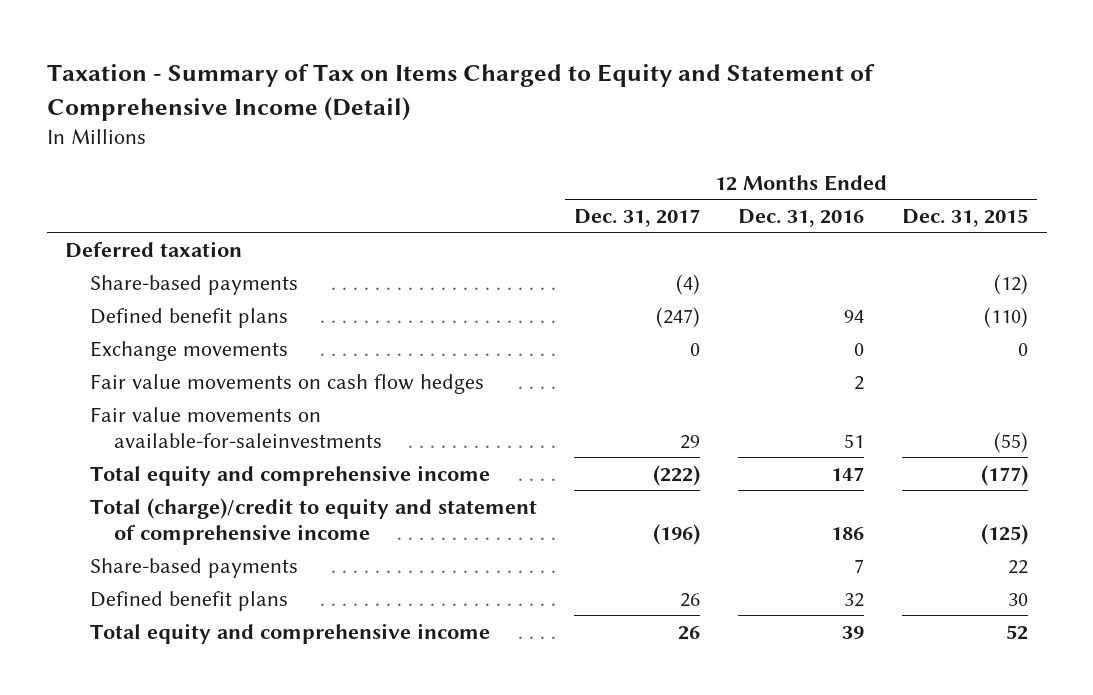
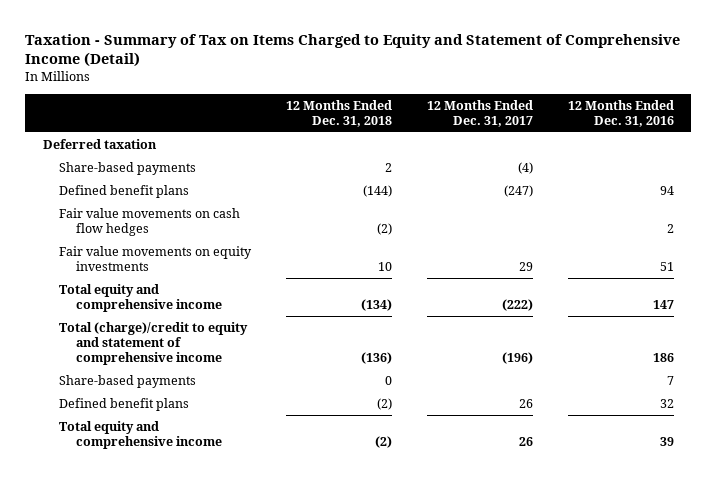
[901,208,1028,227] Dec. 31, 2015 -> none
none -> [286,99,393,127] 12 Months Ended Dec. 31, 2018
[89,340,288,361] Exchange movements -> none
[89,406,383,448] Fair value movements on available-for-saleinvestments -> [59,245,253,272] Fair value movements on equity investments

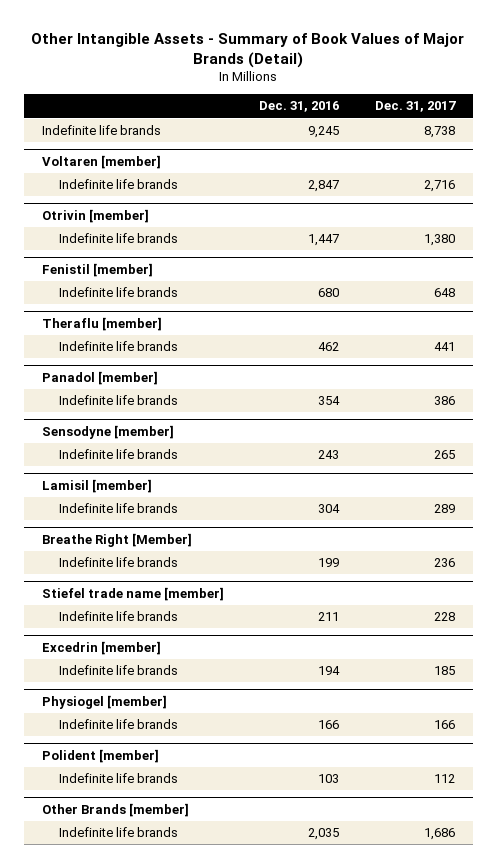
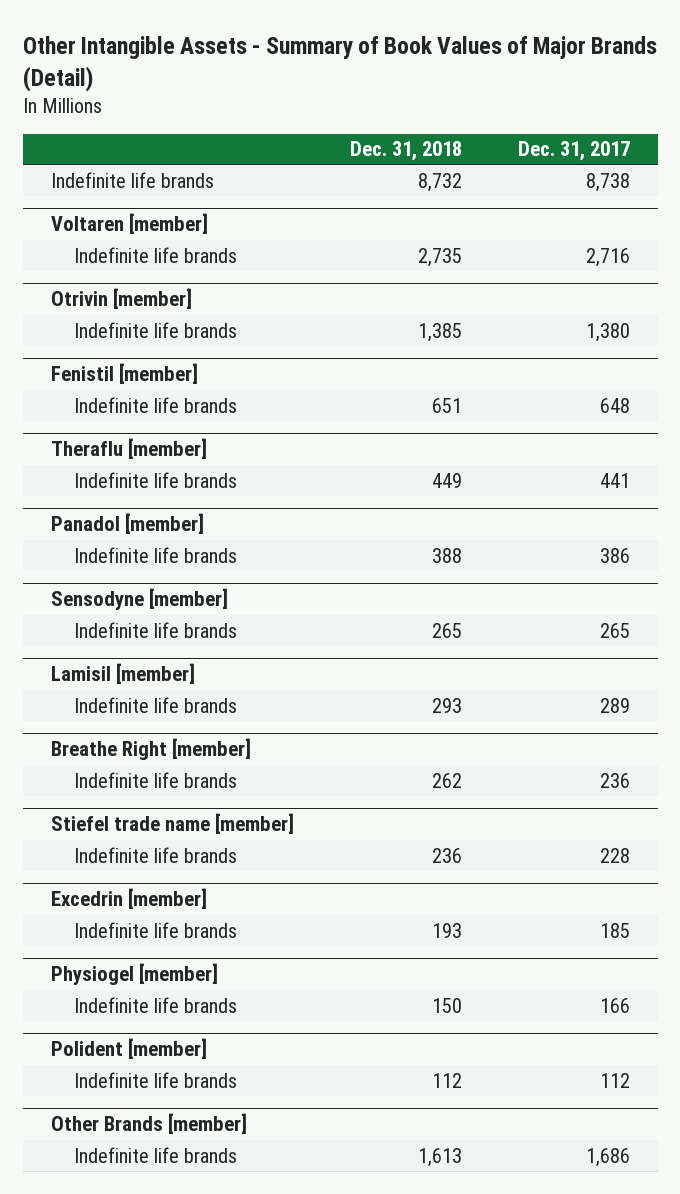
[259,101,340,113] Dec. 31, 2016 -> none
none -> [349,141,462,162] Dec. 31, 2018
[41,532,192,547] Breathe Right [Member] -> [50,738,251,761] Breathe Right [member]

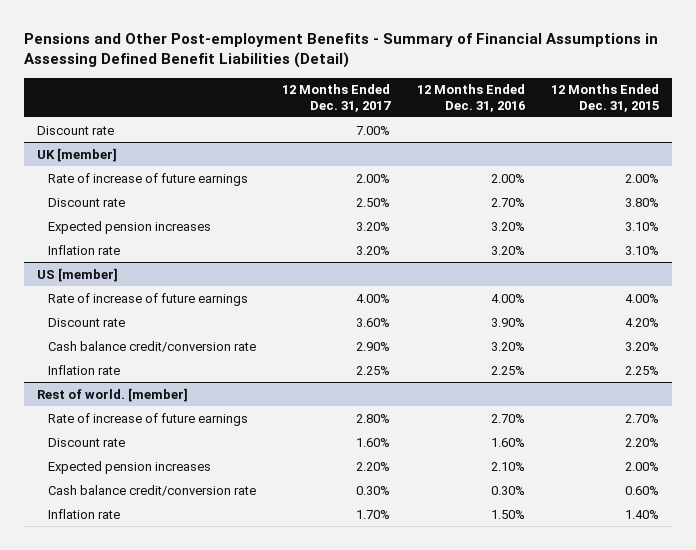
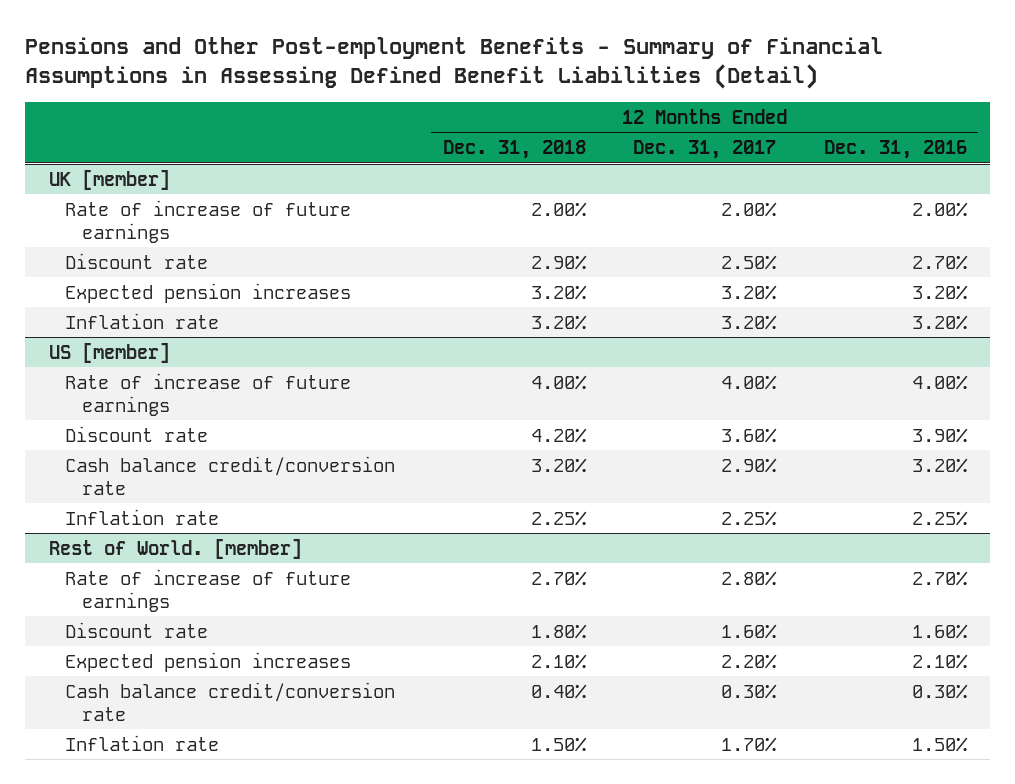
[551,84,660,112] 12 Months Ended Dec. 31, 2015 -> none
none -> [442,140,586,160] Dec. 31, 2018
[36,125,114,135] Discount rate -> none
[36,387,188,402] Rest of world. [member] -> [48,538,302,559] Rest of World. [member]

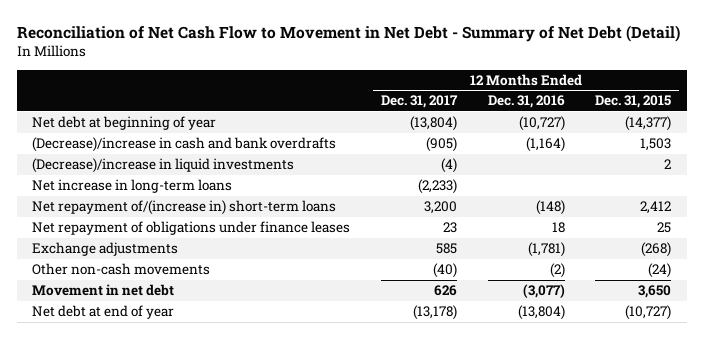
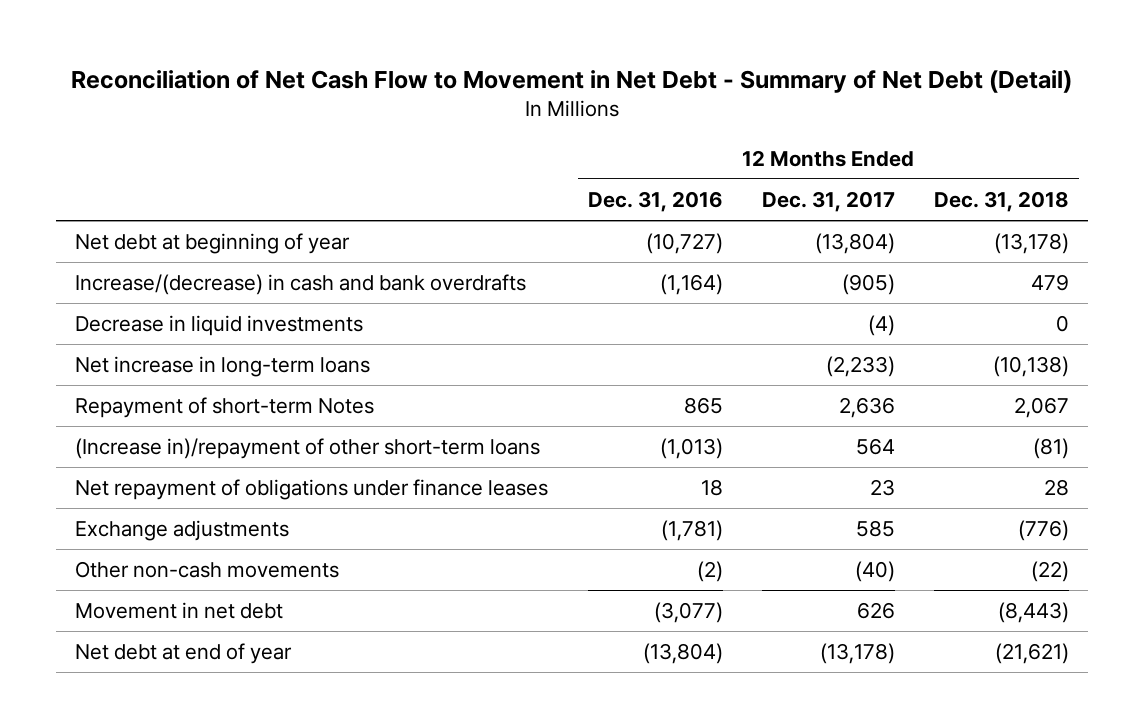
[595,95,672,109] Dec. 31, 2015 -> none
none -> [933,190,1069,212] Dec. 31, 2018
[32,137,337,153] (Decrease)/increase in cash and bank overdrafts -> [75,274,527,296] Increase/(decrease) in cash and bank overdrafts
[32,158,295,174] (Decrease)/increase in liquid investments -> [75,315,364,337] Decrease in liquid investments
none -> [75,397,375,419] Repayment of short-term Notes
[32,200,337,216] Net repayment of/(increase in) short-term loans -> [75,438,541,460] (Increase in)/repayment of other short-term loans
[423,201,457,215] 3,200 -> [855,438,895,456] 564
[535,200,565,216] (148) -> [659,438,723,460] (1,013)

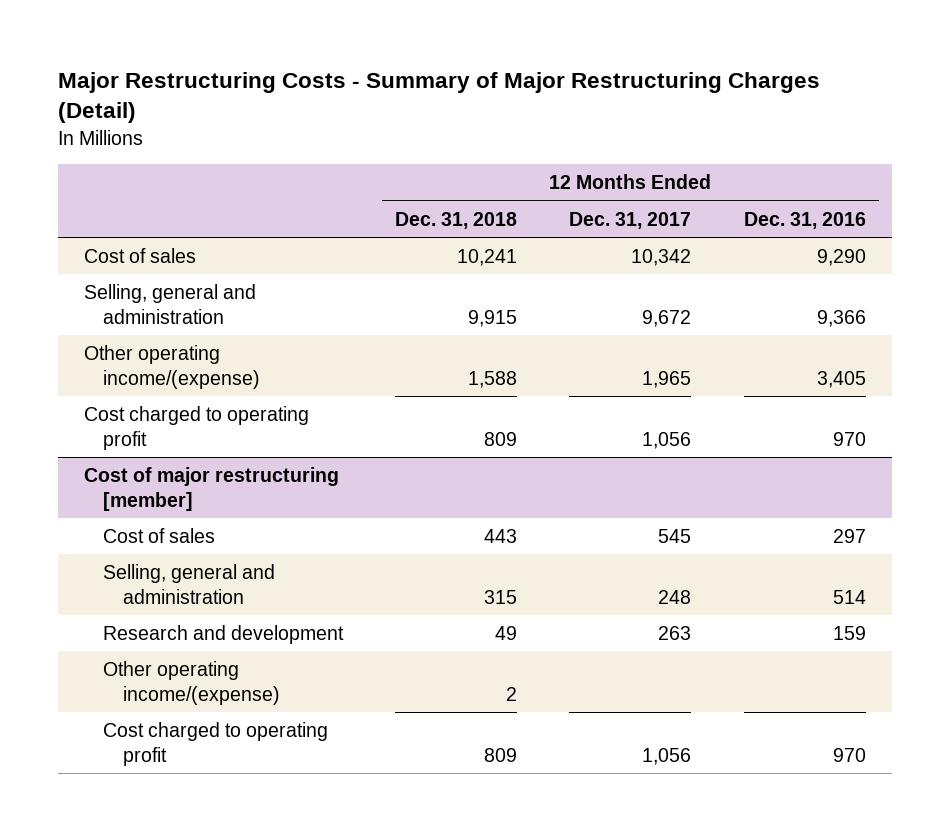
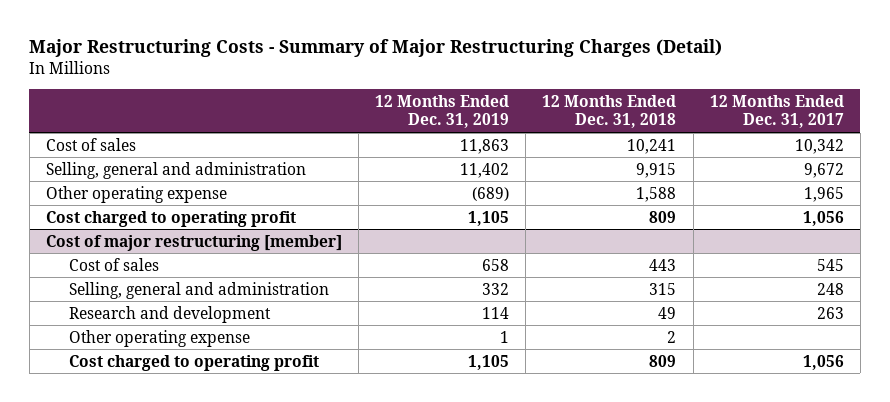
[743,211,866,229] Dec. 31, 2016 -> none
none -> [375,95,510,129] 12 Months Ended Dec. 31, 2019
[83,344,261,389] Other operating income/(expense) -> [45,185,227,203] Other operating expense
[103,660,280,705] Other operating income/(expense) -> [68,329,250,347] Other operating expense

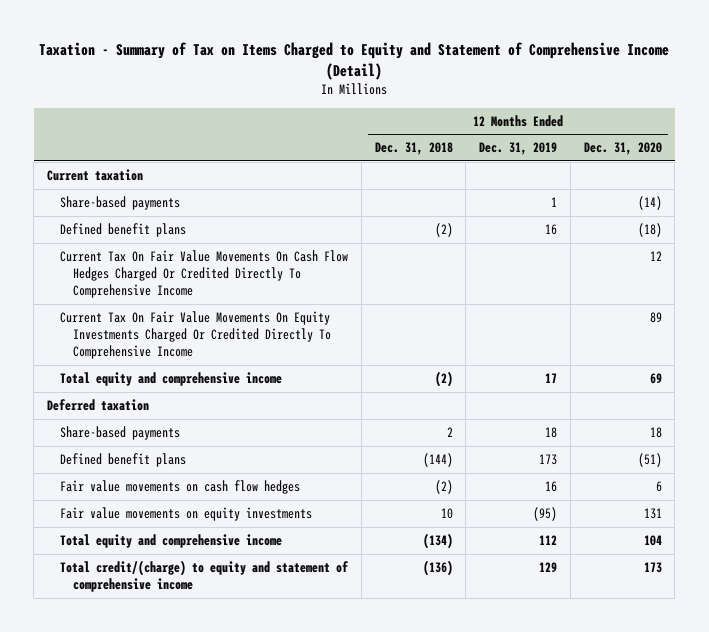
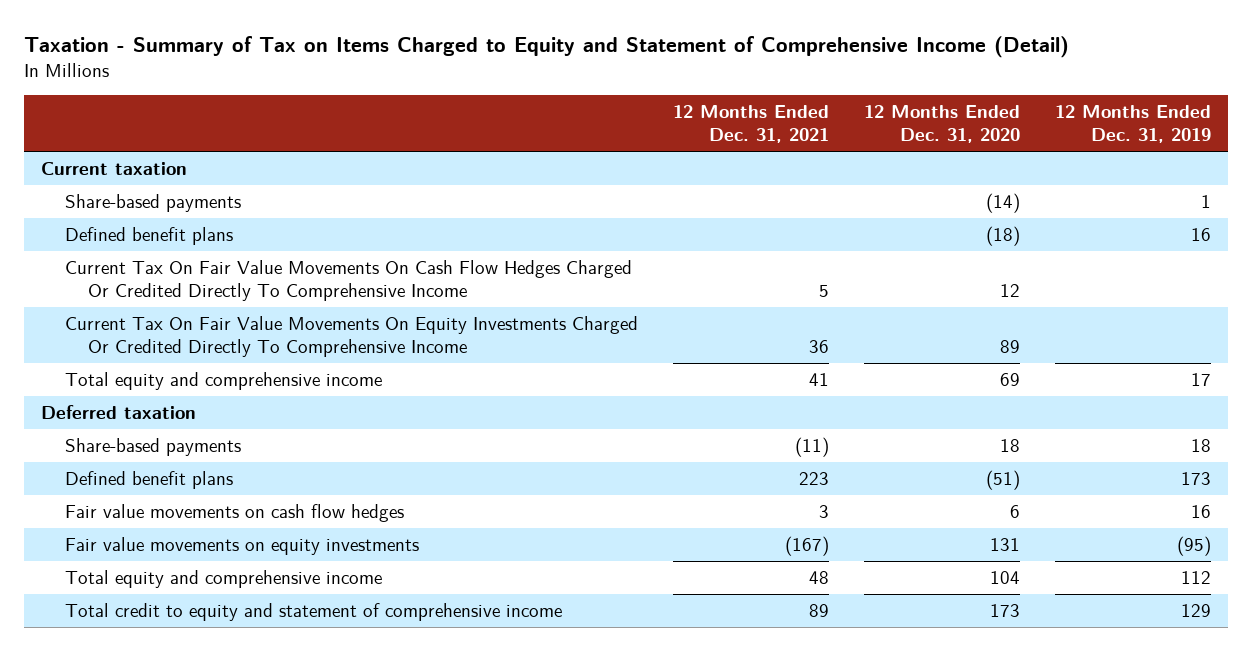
[374,142,453,156] Dec. 31, 2018 -> none
none -> [672,105,829,144] 12 Months Ended Dec. 31, 2021
[59,560,349,593] Total credit/(charge) to equity and statement of comprehensive income -> [64,603,562,622] Total credit to equity and statement of comprehensive income

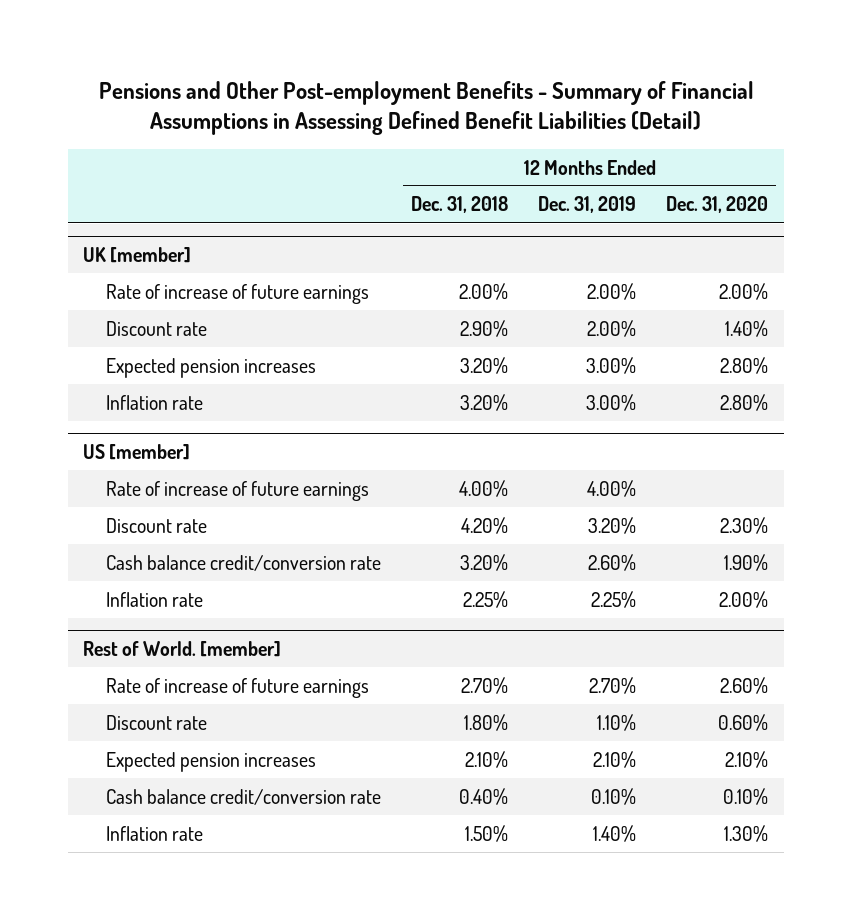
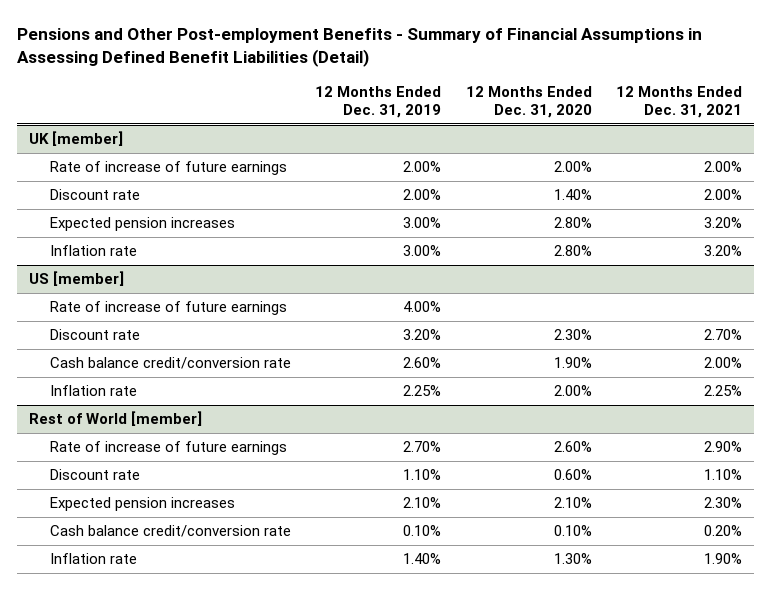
[410,196,508,214] Dec. 31, 2018 -> none
none -> [615,86,742,119] 12 Months Ended Dec. 31, 2021
[83,640,282,657] Rest of World. [member] -> [29,411,203,427] Rest of World [member]

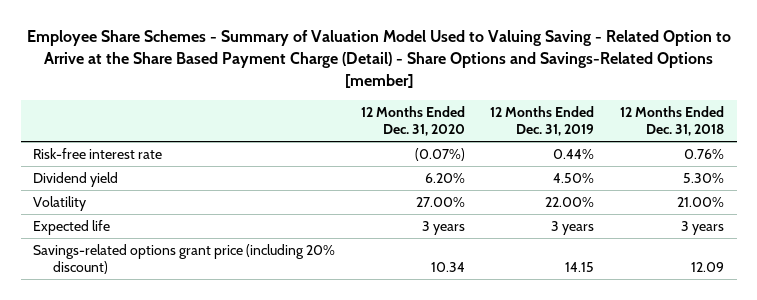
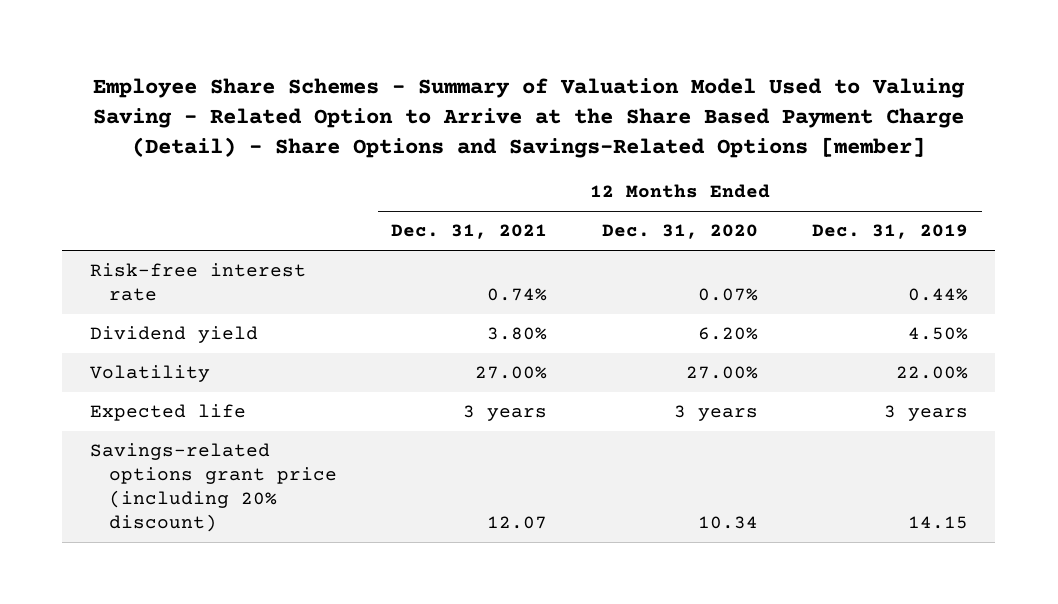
[619,105,724,137] 12 Months Ended Dec. 31, 2018 -> none
none -> [391,224,548,240] Dec. 31, 2021
[414,148,465,162] (0.07%) -> [697,288,758,302] 0.07%

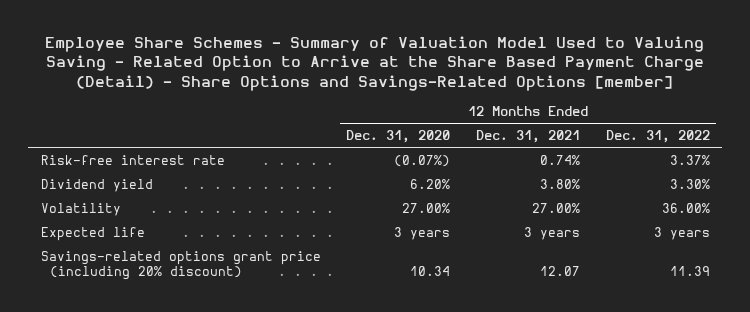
[812,224,969,240] Dec. 31, 2019 -> none
none -> [605,130,710,144] Dec. 31, 2022
[697,288,758,302] 0.07% -> [394,154,451,167] (0.07%)

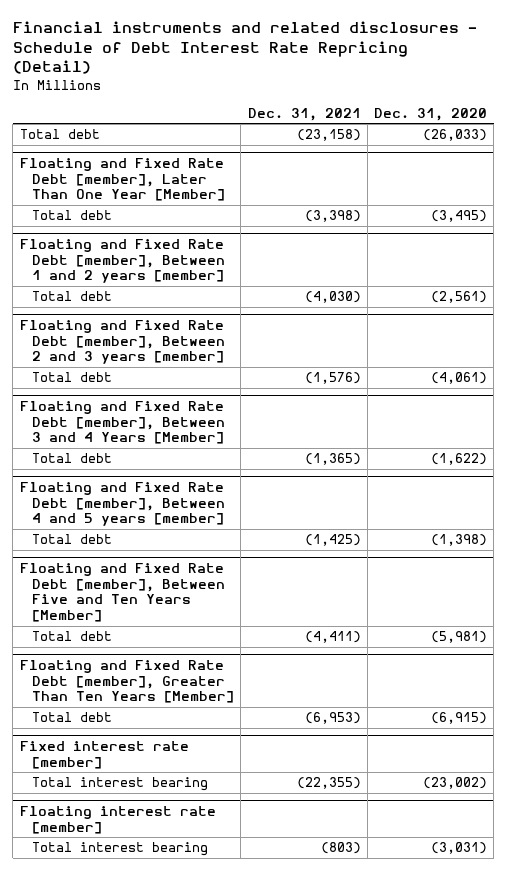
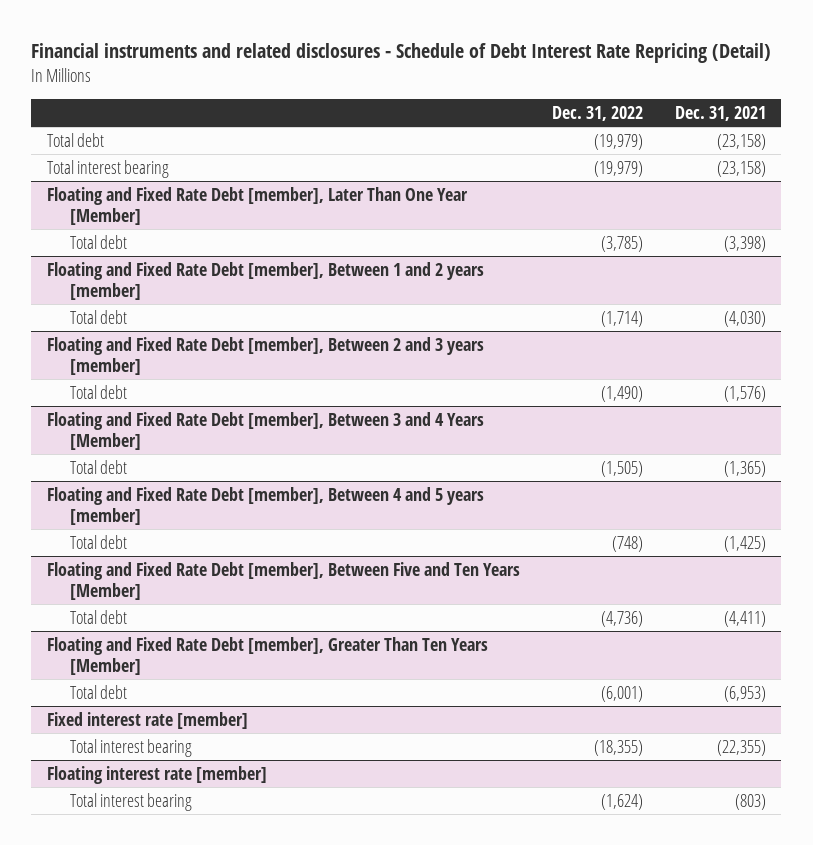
[374,107,488,121] Dec. 31, 2020 -> none
none -> [551,105,643,121] Dec. 31, 2022
none -> [47,159,170,178] Total interest bearing

